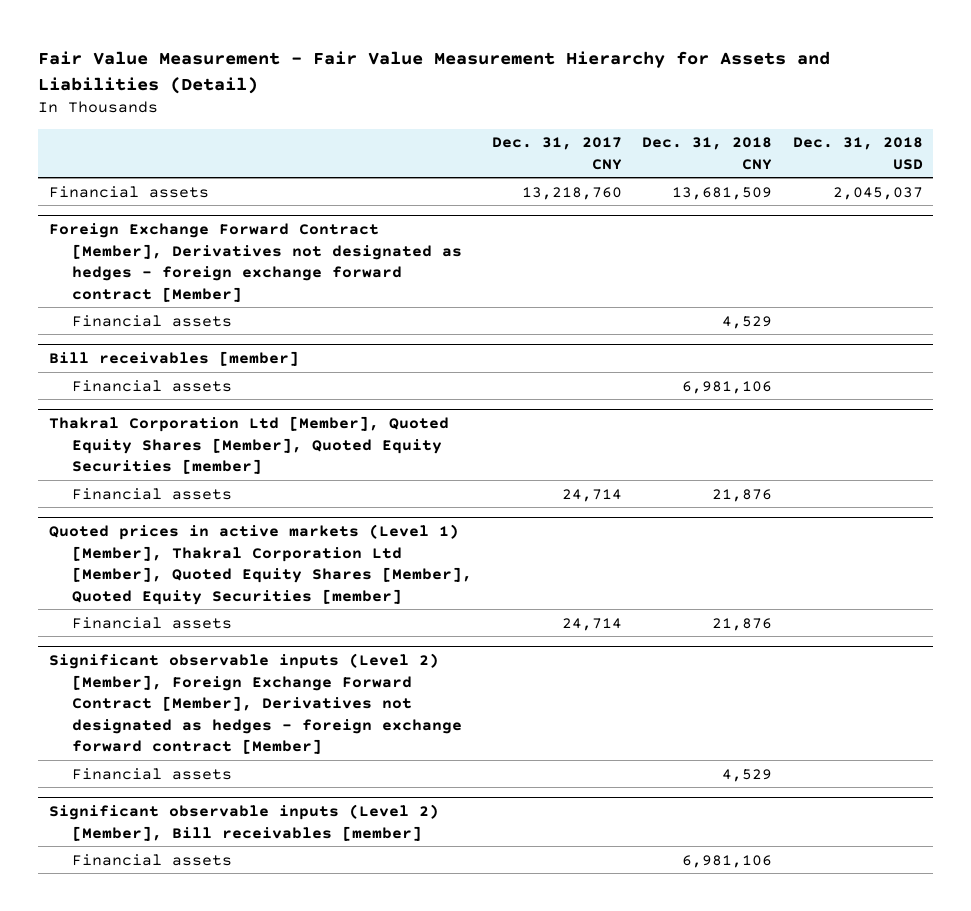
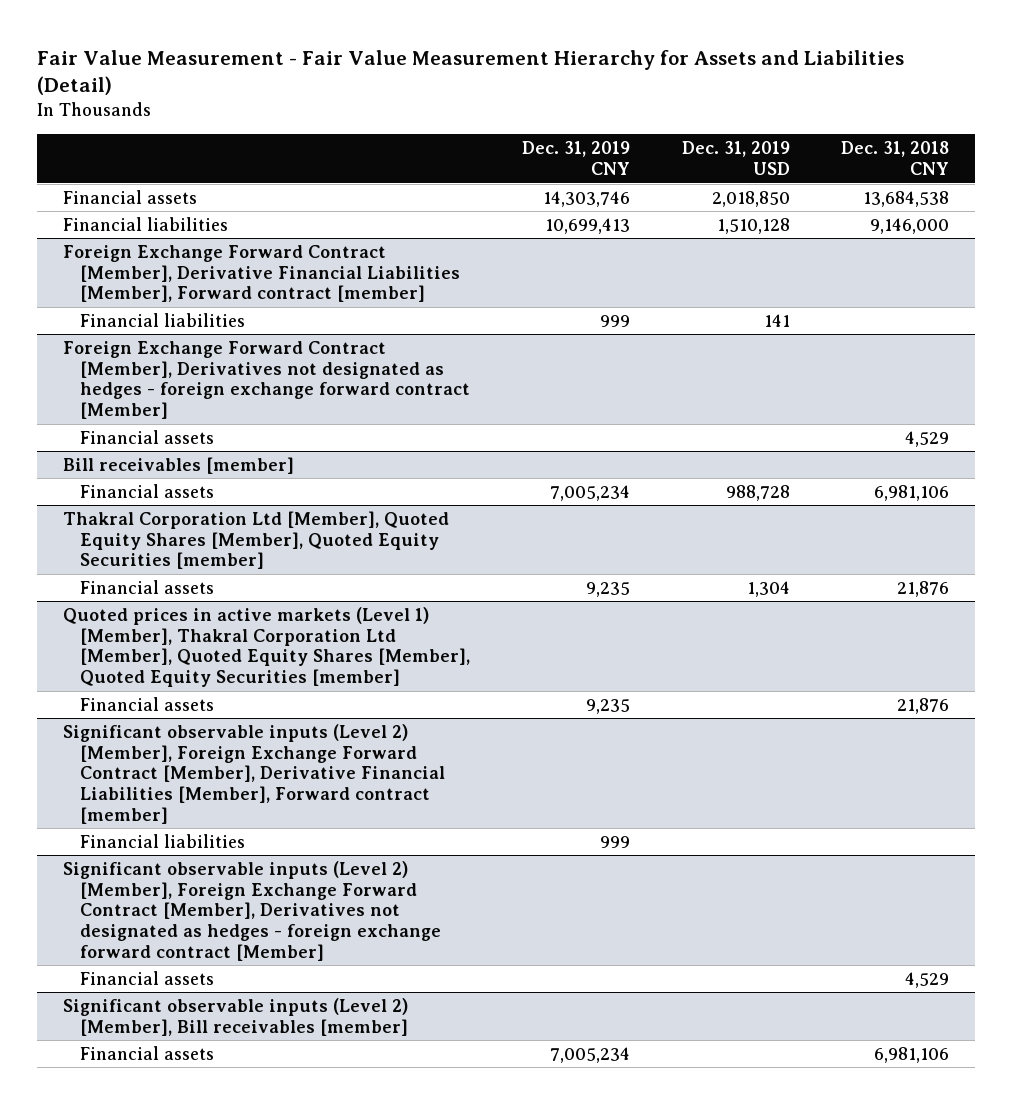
[492,137,623,170] Dec. 31, 2017 CNY -> none
[792,137,923,170] Dec. 31, 2018 USD -> none
none -> [521,141,630,175] Dec. 31, 2019 CNY
none -> [681,141,790,175] Dec. 31, 2019 USD
[672,186,773,200] 13,681,509 -> [863,190,950,207] 13,684,538
none -> [63,216,229,231] Financial liabilities
none -> [63,244,460,303] Foreign Exchange Forward Contract [Member], Derivative Financial Liabilities [Member], Forward contract [member]
none -> [79,312,245,327] Financial liabilities
none -> [63,723,445,824] Significant observable inputs (Level 2) [Member], Foreign Exchange Forward Contract [Member], Derivative Financial Liabilities [Member], Forward contract [member]
none -> [79,833,245,848] Financial liabilities

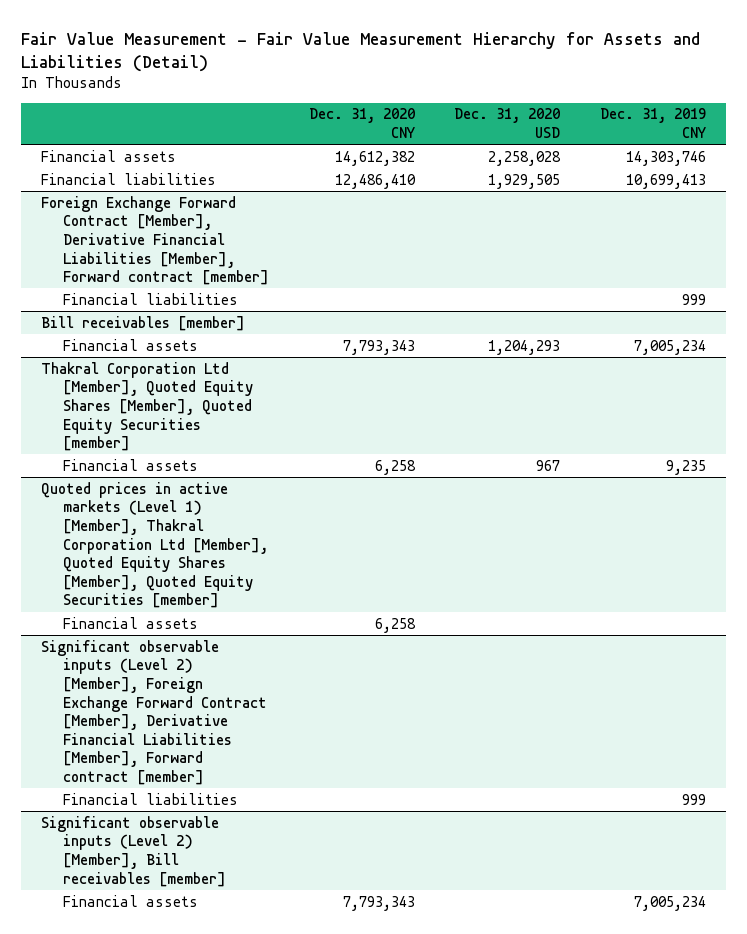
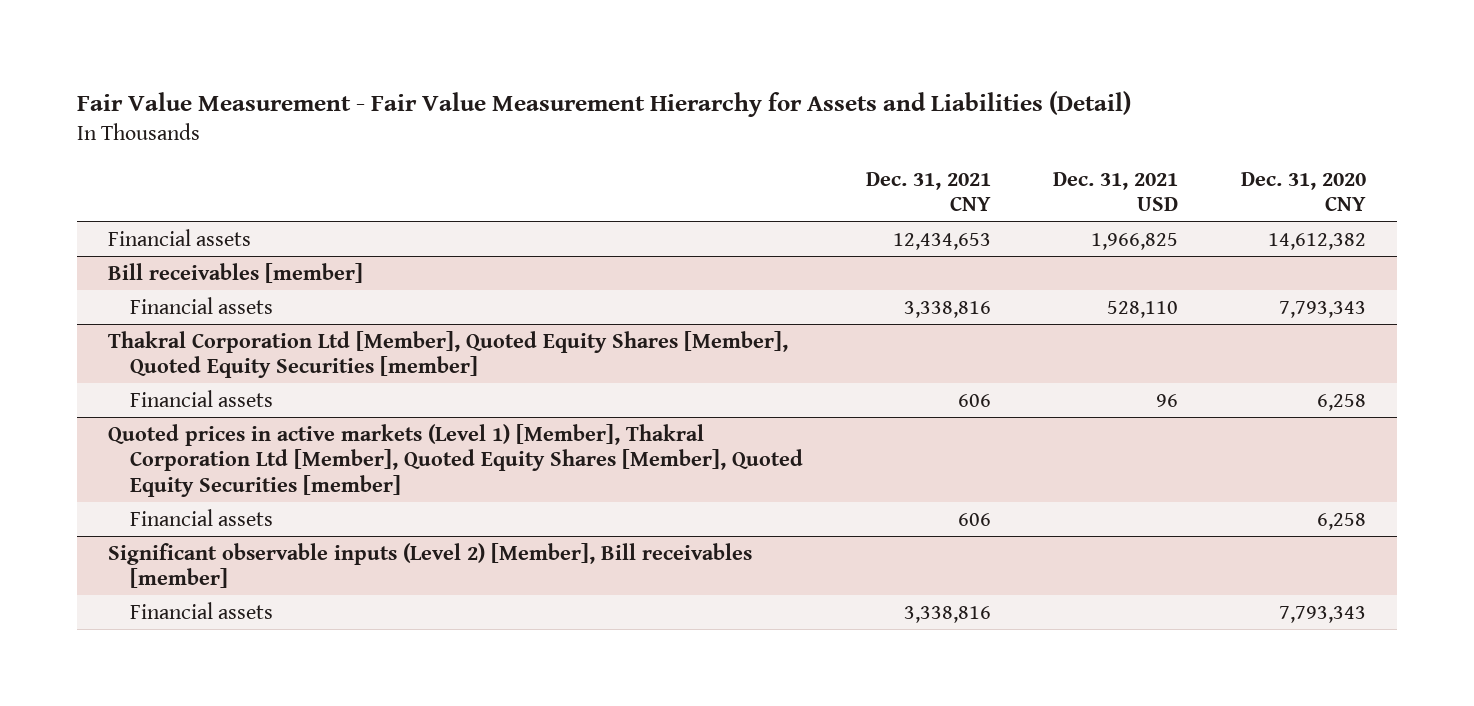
[454,108,561,139] Dec. 31, 2020 USD -> none
[600,108,707,139] Dec. 31, 2019 CNY -> none
none -> [865,171,991,212] Dec. 31, 2021 CNY
none -> [1053,171,1179,212] Dec. 31, 2021 USD
[41,172,217,185] Financial liabilities -> none
[41,195,269,286] Foreign Exchange Forward Contract [Member], Derivative Financial Liabilities [Member], Forward contract [member] -> none
[62,292,238,305] Financial liabilities -> none
[41,639,267,786] Significant observable inputs (Level 2) [Member], Foreign Exchange Forward Contract [Member], Derivative Financial Liabilities [Member], Forward contract [member] -> none
[62,792,238,805] Financial liabilities -> none

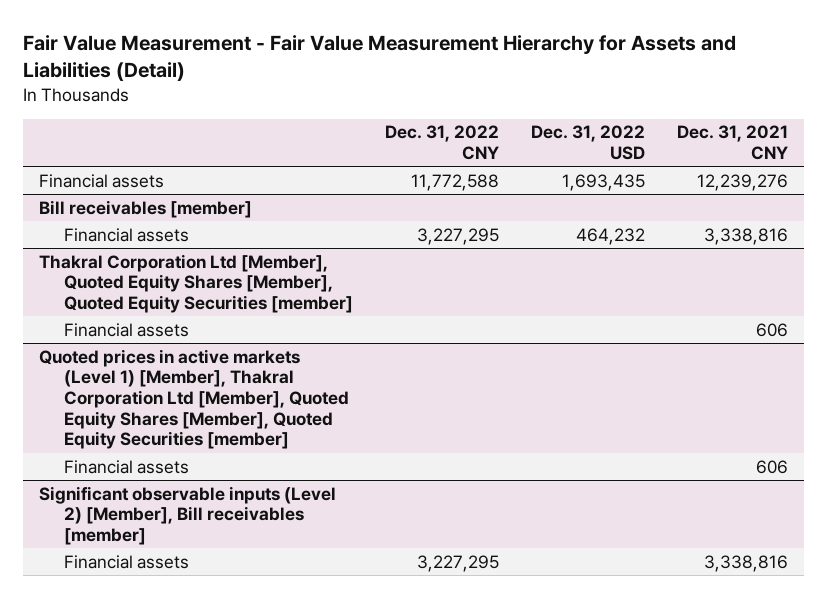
[1053,171,1179,212] Dec. 31, 2021 USD -> none
[1240,171,1366,212] Dec. 31, 2020 CNY -> none
none -> [384,125,499,160] Dec. 31, 2022 CNY
none -> [531,125,646,160] Dec. 31, 2022 USD
[892,232,991,250] 12,434,653 -> [697,173,789,191] 12,239,276

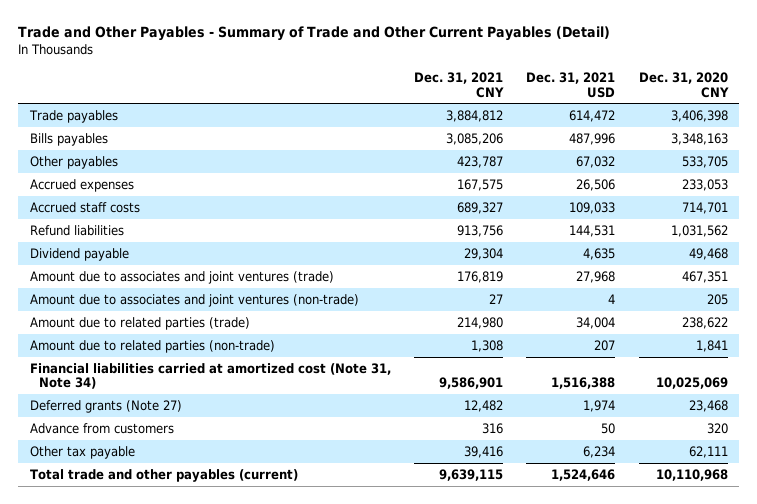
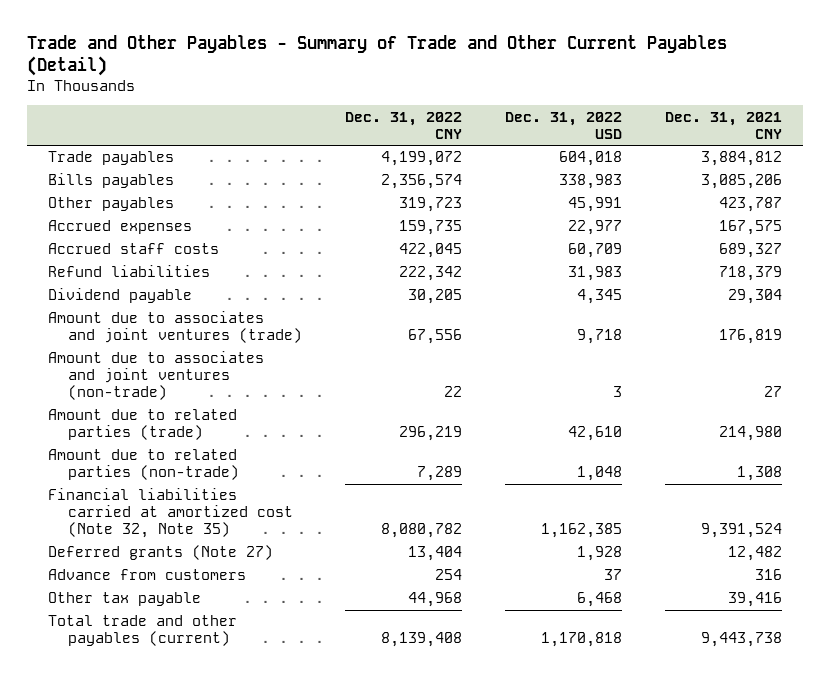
[526,72,616,98] Dec. 31, 2021 USD -> none
[638,72,729,98] Dec. 31, 2020 CNY -> none
none -> [345,111,463,139] Dec. 31, 2022 CNY
none -> [504,111,622,139] Dec. 31, 2022 USD
[457,224,504,237] 913,756 -> [718,266,782,282] 718,379
[29,362,391,390] Financial liabilities carried at amortized cost (Note 31, Note 34) -> [48,488,294,539] Financial liabilities carried at amortized cost (Note 32, Note 35)
[439,377,504,390] 9,586,901 -> [700,523,782,539] 9,391,524
[439,468,504,481] 9,639,115 -> [700,632,782,648] 9,443,738

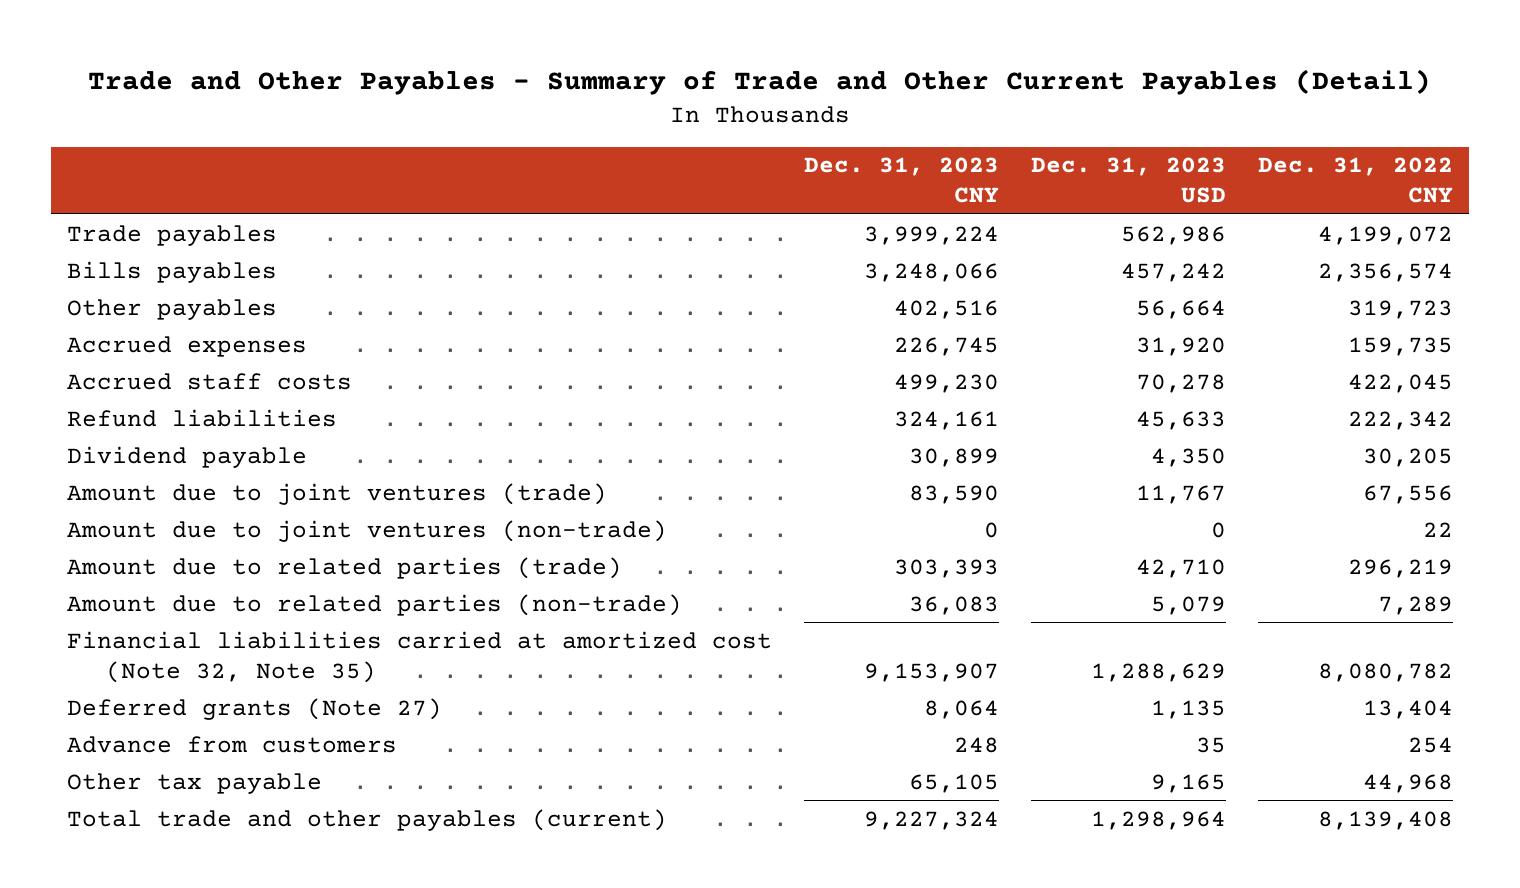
[504,111,622,139] Dec. 31, 2022 USD -> none
[664,111,782,139] Dec. 31, 2021 CNY -> none
none -> [804,157,1000,204] Dec. 31, 2023 CNY
none -> [1031,157,1227,204] Dec. 31, 2023 USD
[48,311,303,344] Amount due to associates and joint ventures (trade) -> [67,482,608,505] Amount due to joint ventures (trade)
[48,351,265,401] Amount due to associates and joint ventures (non-trade) -> [67,519,668,542] Amount due to joint ventures (non-trade)

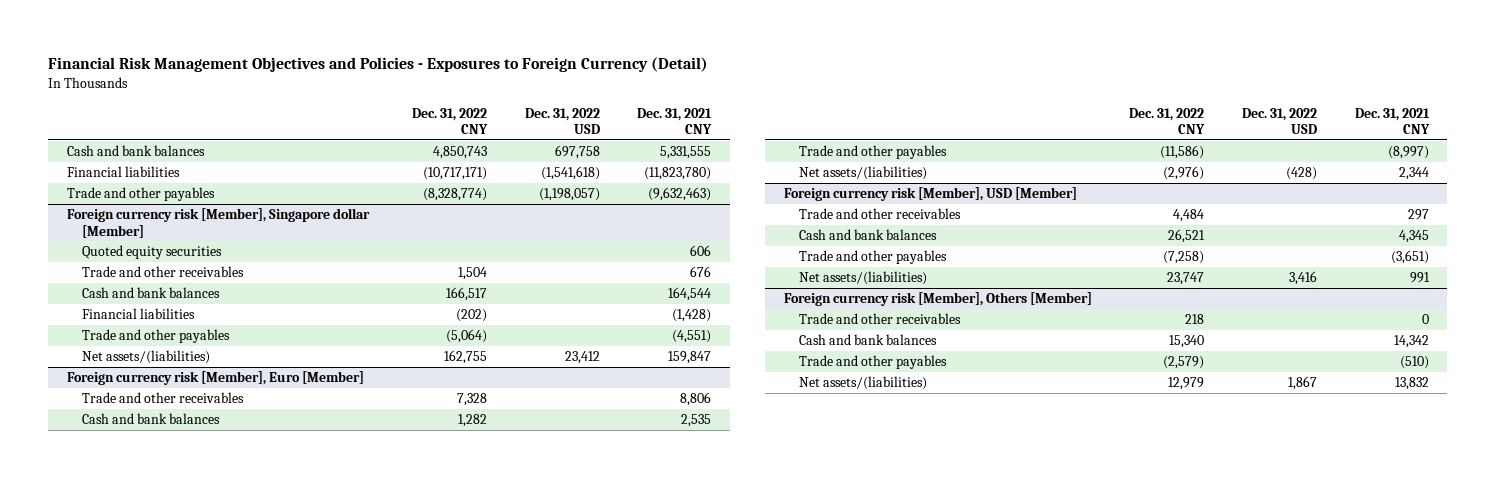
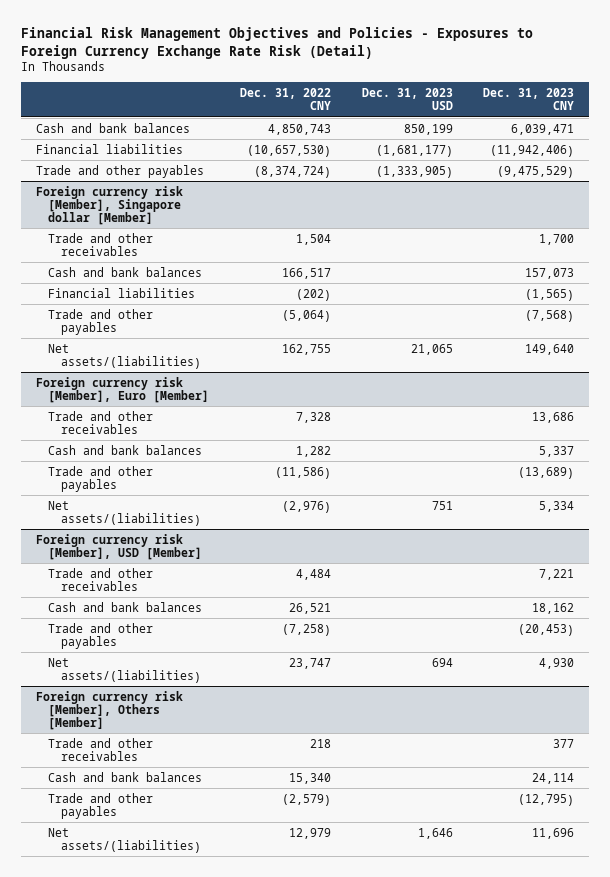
[47,57,708,73] Financial Risk Management Objectives and Policies - Exposures to Foreign Currency (Detail) -> [20,27,533,59] Financial Risk Management Objectives and Policies - Exposures to Foreign Currency Exchange Rate Risk (Detail)
[524,107,600,134] Dec. 31, 2022 USD -> none
[637,107,713,134] Dec. 31, 2021 CNY -> none
none -> [361,87,453,110] Dec. 31, 2023 USD
none -> [483,87,575,110] Dec. 31, 2023 CNY
[423,167,488,181] (10,717,171) -> [247,144,332,157] (10,657,530)
[423,188,488,202] (8,328,774) -> [254,165,332,178] (8,374,724)
[81,245,222,260] Quoted equity securities -> none

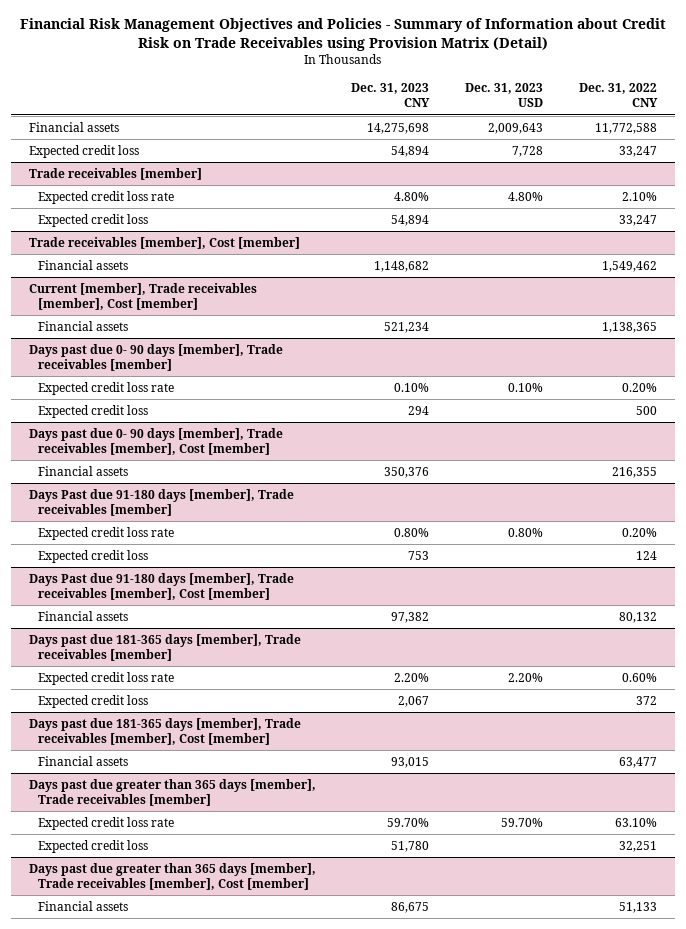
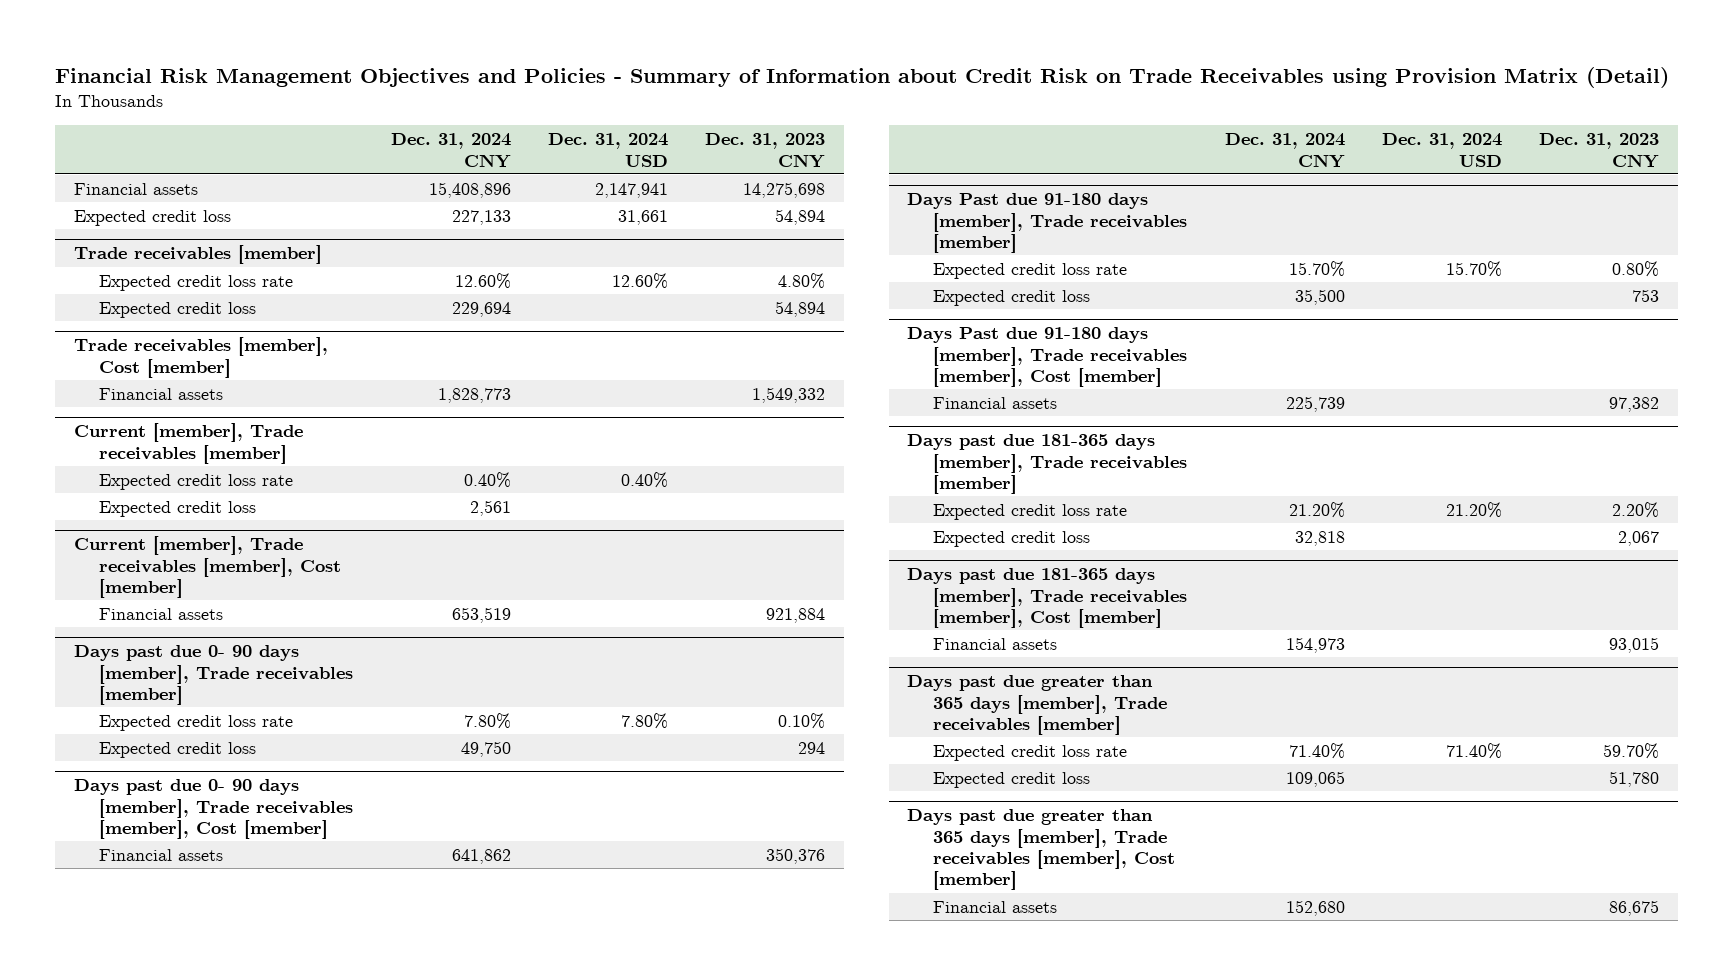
[465,83,544,108] Dec. 31, 2023 USD -> none
[579,83,659,108] Dec. 31, 2022 CNY -> none
none -> [390,133,511,168] Dec. 31, 2024 CNY
none -> [547,133,668,167] Dec. 31, 2024 USD
[374,261,430,273] 1,148,682 -> [752,386,826,403] 1,549,332
none -> [73,423,303,464] Current [member], Trade receivables [member]
none -> [99,473,294,490] Expected credit loss rate
none -> [99,500,257,517] Expected credit loss
[384,322,430,334] 521,234 -> [766,607,826,623] 921,884

